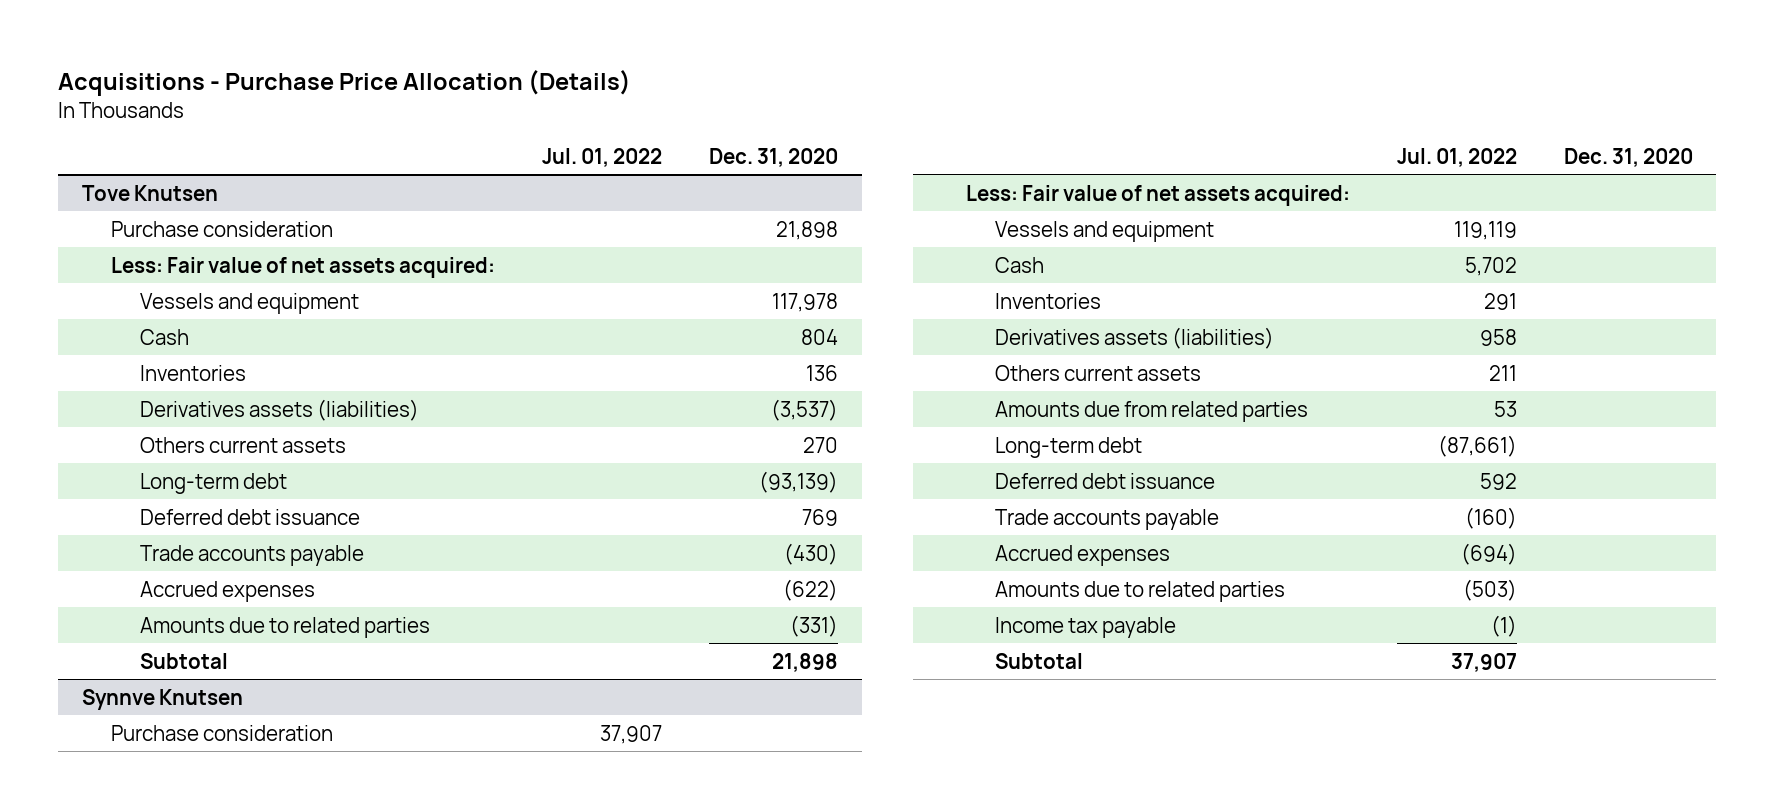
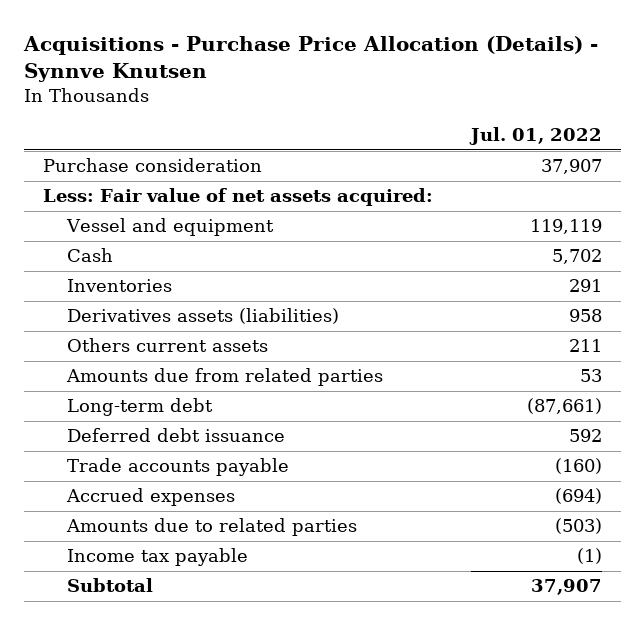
[57,69,631,96] Acquisitions - Purchase Price Allocation (Details) -> [22,35,598,83] Acquisitions - Purchase Price Allocation (Details) - Synnve Knutsen
[709,147,839,167] Dec. 31, 2020 -> none
[81,184,218,201] Tove Knutsen -> none
[110,220,333,237] Purchase consideration -> none
[110,256,495,278] Less: Fair value of net assets acquired: -> none
[140,292,360,314] Vessels and equipment -> none
[140,328,190,345] Cash -> none
[140,364,247,381] Inventories -> none
[140,398,420,421] Derivatives assets (liabilities) -> none
[140,436,347,453] Others current assets -> none
[140,472,288,494] Long-term debt -> none
[140,508,361,525] Deferred debt issuance -> none
[140,544,365,566] Trade accounts payable -> none
[140,580,316,602] Accrued expenses -> none
[140,616,431,638] Amounts due to related parties -> none
[140,652,229,669] Subtotal -> none
[81,688,243,710] Synnve Knutsen -> none
[995,220,1215,242] Vessels and equipment -> [66,218,275,237] Vessel and equipment

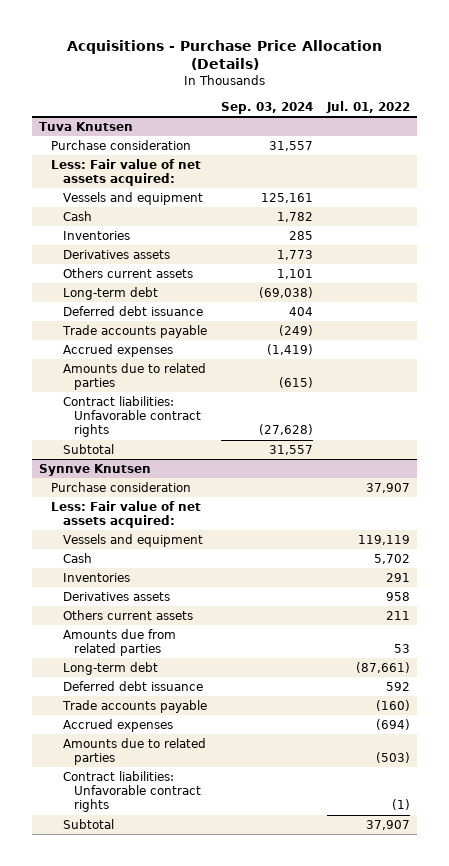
[22,35,598,83] Acquisitions - Purchase Price Allocation (Details) - Synnve Knutsen -> [66,39,382,71] Acquisitions - Purchase Price Allocation (Details)
none -> [220,101,313,114] Sep. 03, 2024
none -> [39,121,134,131] Tuva Knutsen
none -> [51,139,192,150] Purchase consideration
none -> [51,158,202,187] Less: Fair value of net assets acquired:
none -> [62,191,203,205] Vessels and equipment
none -> [62,210,92,221] Cash
none -> [62,230,130,240] Inventories
none -> [62,249,170,259] Derivatives assets
none -> [62,267,193,278] Others current assets
none -> [62,286,158,300] Long-term debt
none -> [62,305,203,316] Deferred debt issuance
none -> [61,324,207,338] Trade accounts payable
none -> [62,343,173,357] Accrued expenses
none -> [62,362,206,391] Amounts due to related parties
none -> [62,395,202,438] Contract liabilities: Unfavorable contract rights
none -> [62,443,114,454] Subtotal
none -> [39,463,152,476] Synnve Knutsen
[66,218,275,237] Vessel and equipment -> [62,533,203,547] Vessels and equipment
[67,308,340,325] Derivatives assets (liabilities) -> [62,591,170,601] Derivatives assets
[67,548,249,567] Income tax payable -> none
none -> [62,770,202,813] Contract liabilities: Unfavorable contract rights

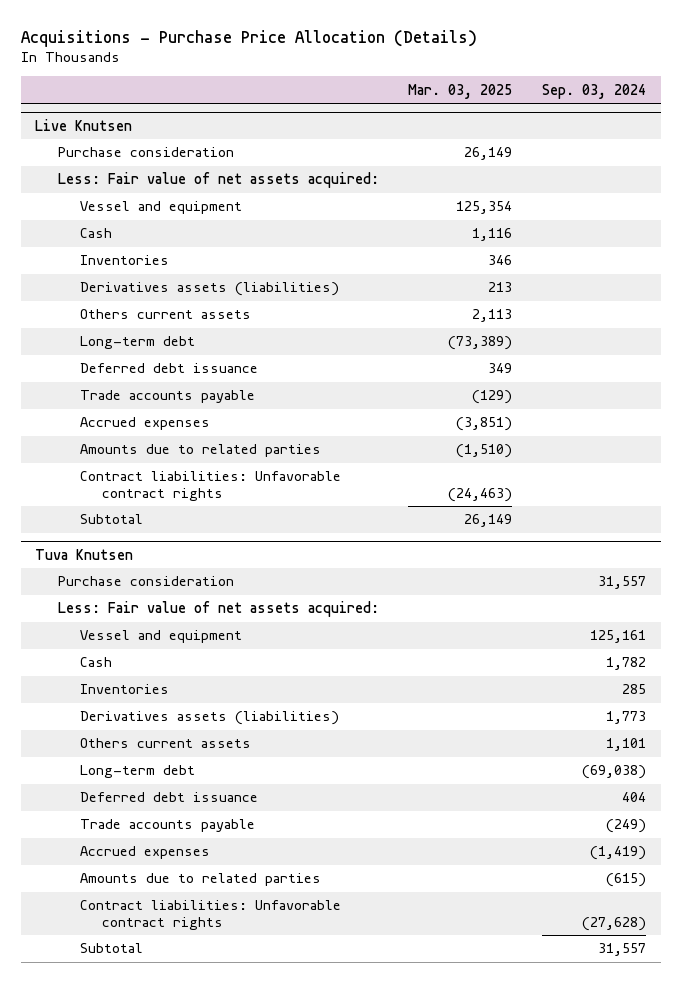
[325,100,410,113] Jul. 01, 2022 -> none
none -> [408,83,513,99] Mar. 03, 2025
none -> [35,118,133,131] Live Knutsen
none -> [57,147,234,158] Purchase consideration
none -> [57,172,379,189] Less: Fair value of net assets acquired:
none -> [79,201,242,215] Vessel and equipment
none -> [79,228,112,239] Cash
none -> [79,255,169,266] Inventories
none -> [79,282,339,297] Derivatives assets (liabilities)
none -> [79,309,251,320] Others current assets
none -> [79,336,195,350] Long-term debt
none -> [79,363,258,374] Deferred debt issuance
none -> [79,390,255,404] Trade accounts payable
none -> [79,417,210,431] Accrued expenses
none -> [79,444,321,458] Amounts due to related parties
none -> [79,471,341,501] Contract liabilities: Unfavorable contract rights
none -> [79,514,143,525] Subtotal
[62,191,203,205] Vessels and equipment -> [79,630,242,644] Vessel and equipment
[62,249,170,259] Derivatives assets -> [79,711,339,726] Derivatives assets (liabilities)
[39,463,152,476] Synnve Knutsen -> none
[51,481,192,492] Purchase consideration -> none
[51,500,202,529] Less: Fair value of net assets acquired: -> none
[62,533,203,547] Vessels and equipment -> none
[62,552,92,563] Cash -> none
[62,572,130,582] Inventories -> none
[62,591,170,601] Derivatives assets -> none
[62,609,193,620] Others current assets -> none
[62,628,176,657] Amounts due from related parties -> none
[62,661,158,675] Long-term debt -> none
[62,680,203,691] Deferred debt issuance -> none
[61,699,207,713] Trade accounts payable -> none
[62,718,173,732] Accrued expenses -> none
[62,737,206,766] Amounts due to related parties -> none
[62,770,202,813] Contract liabilities: Unfavorable contract rights -> none
[62,818,114,829] Subtotal -> none

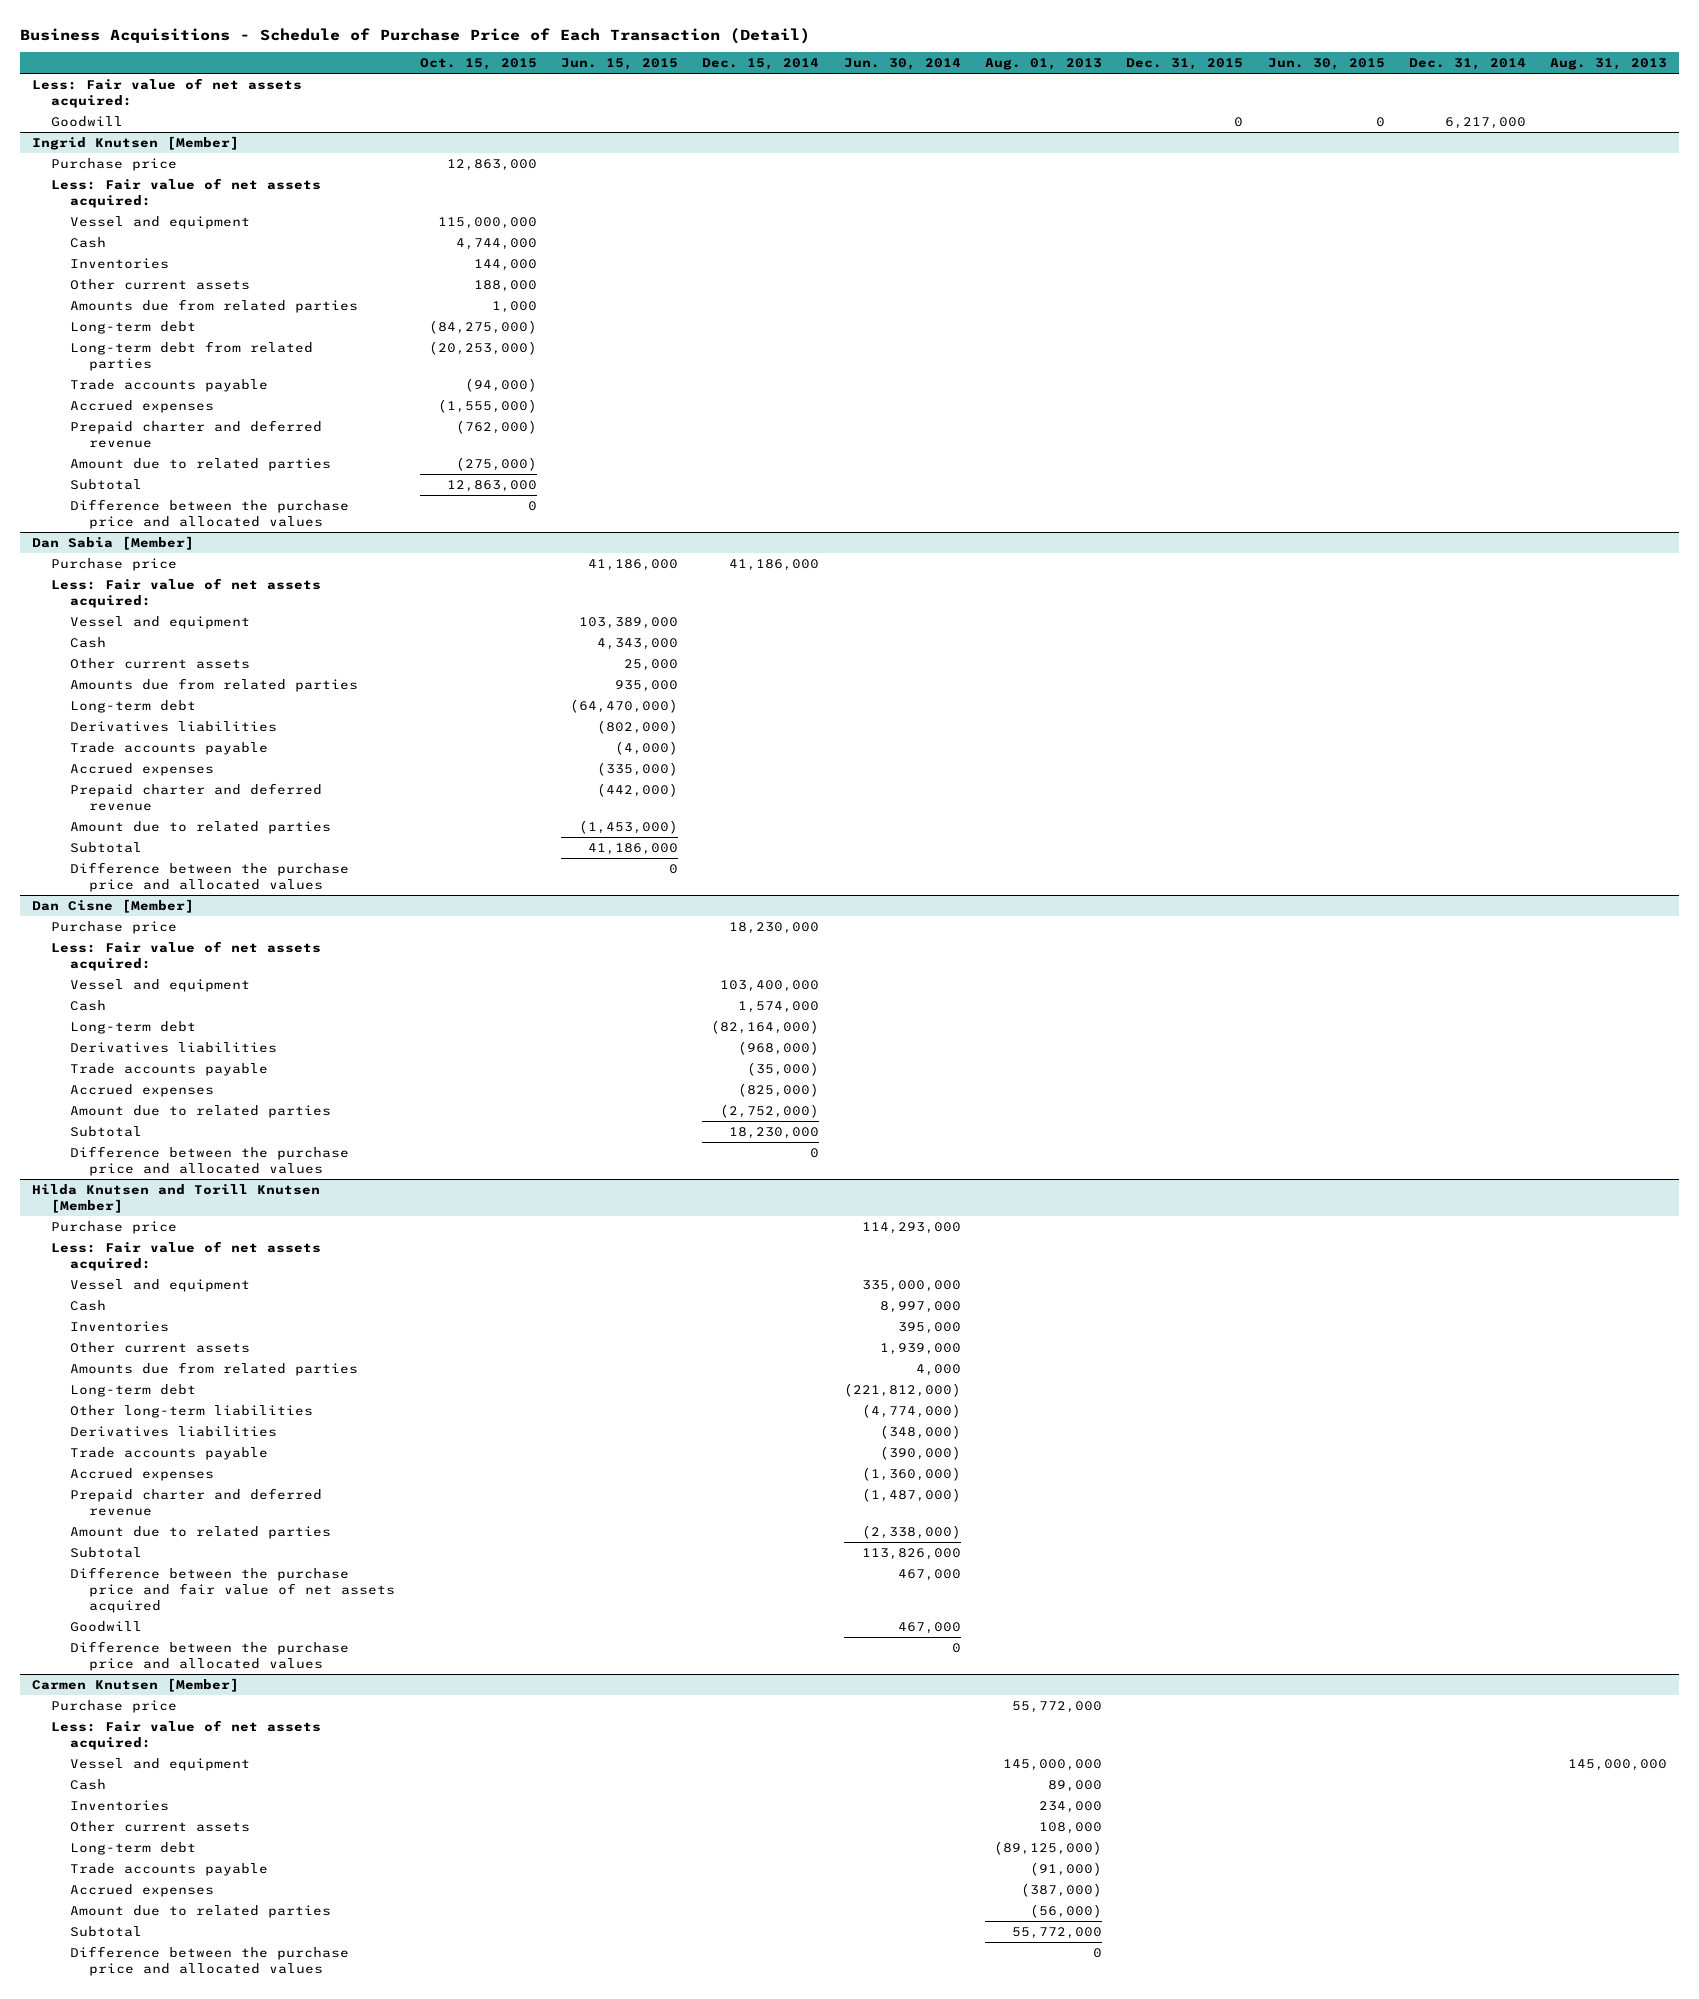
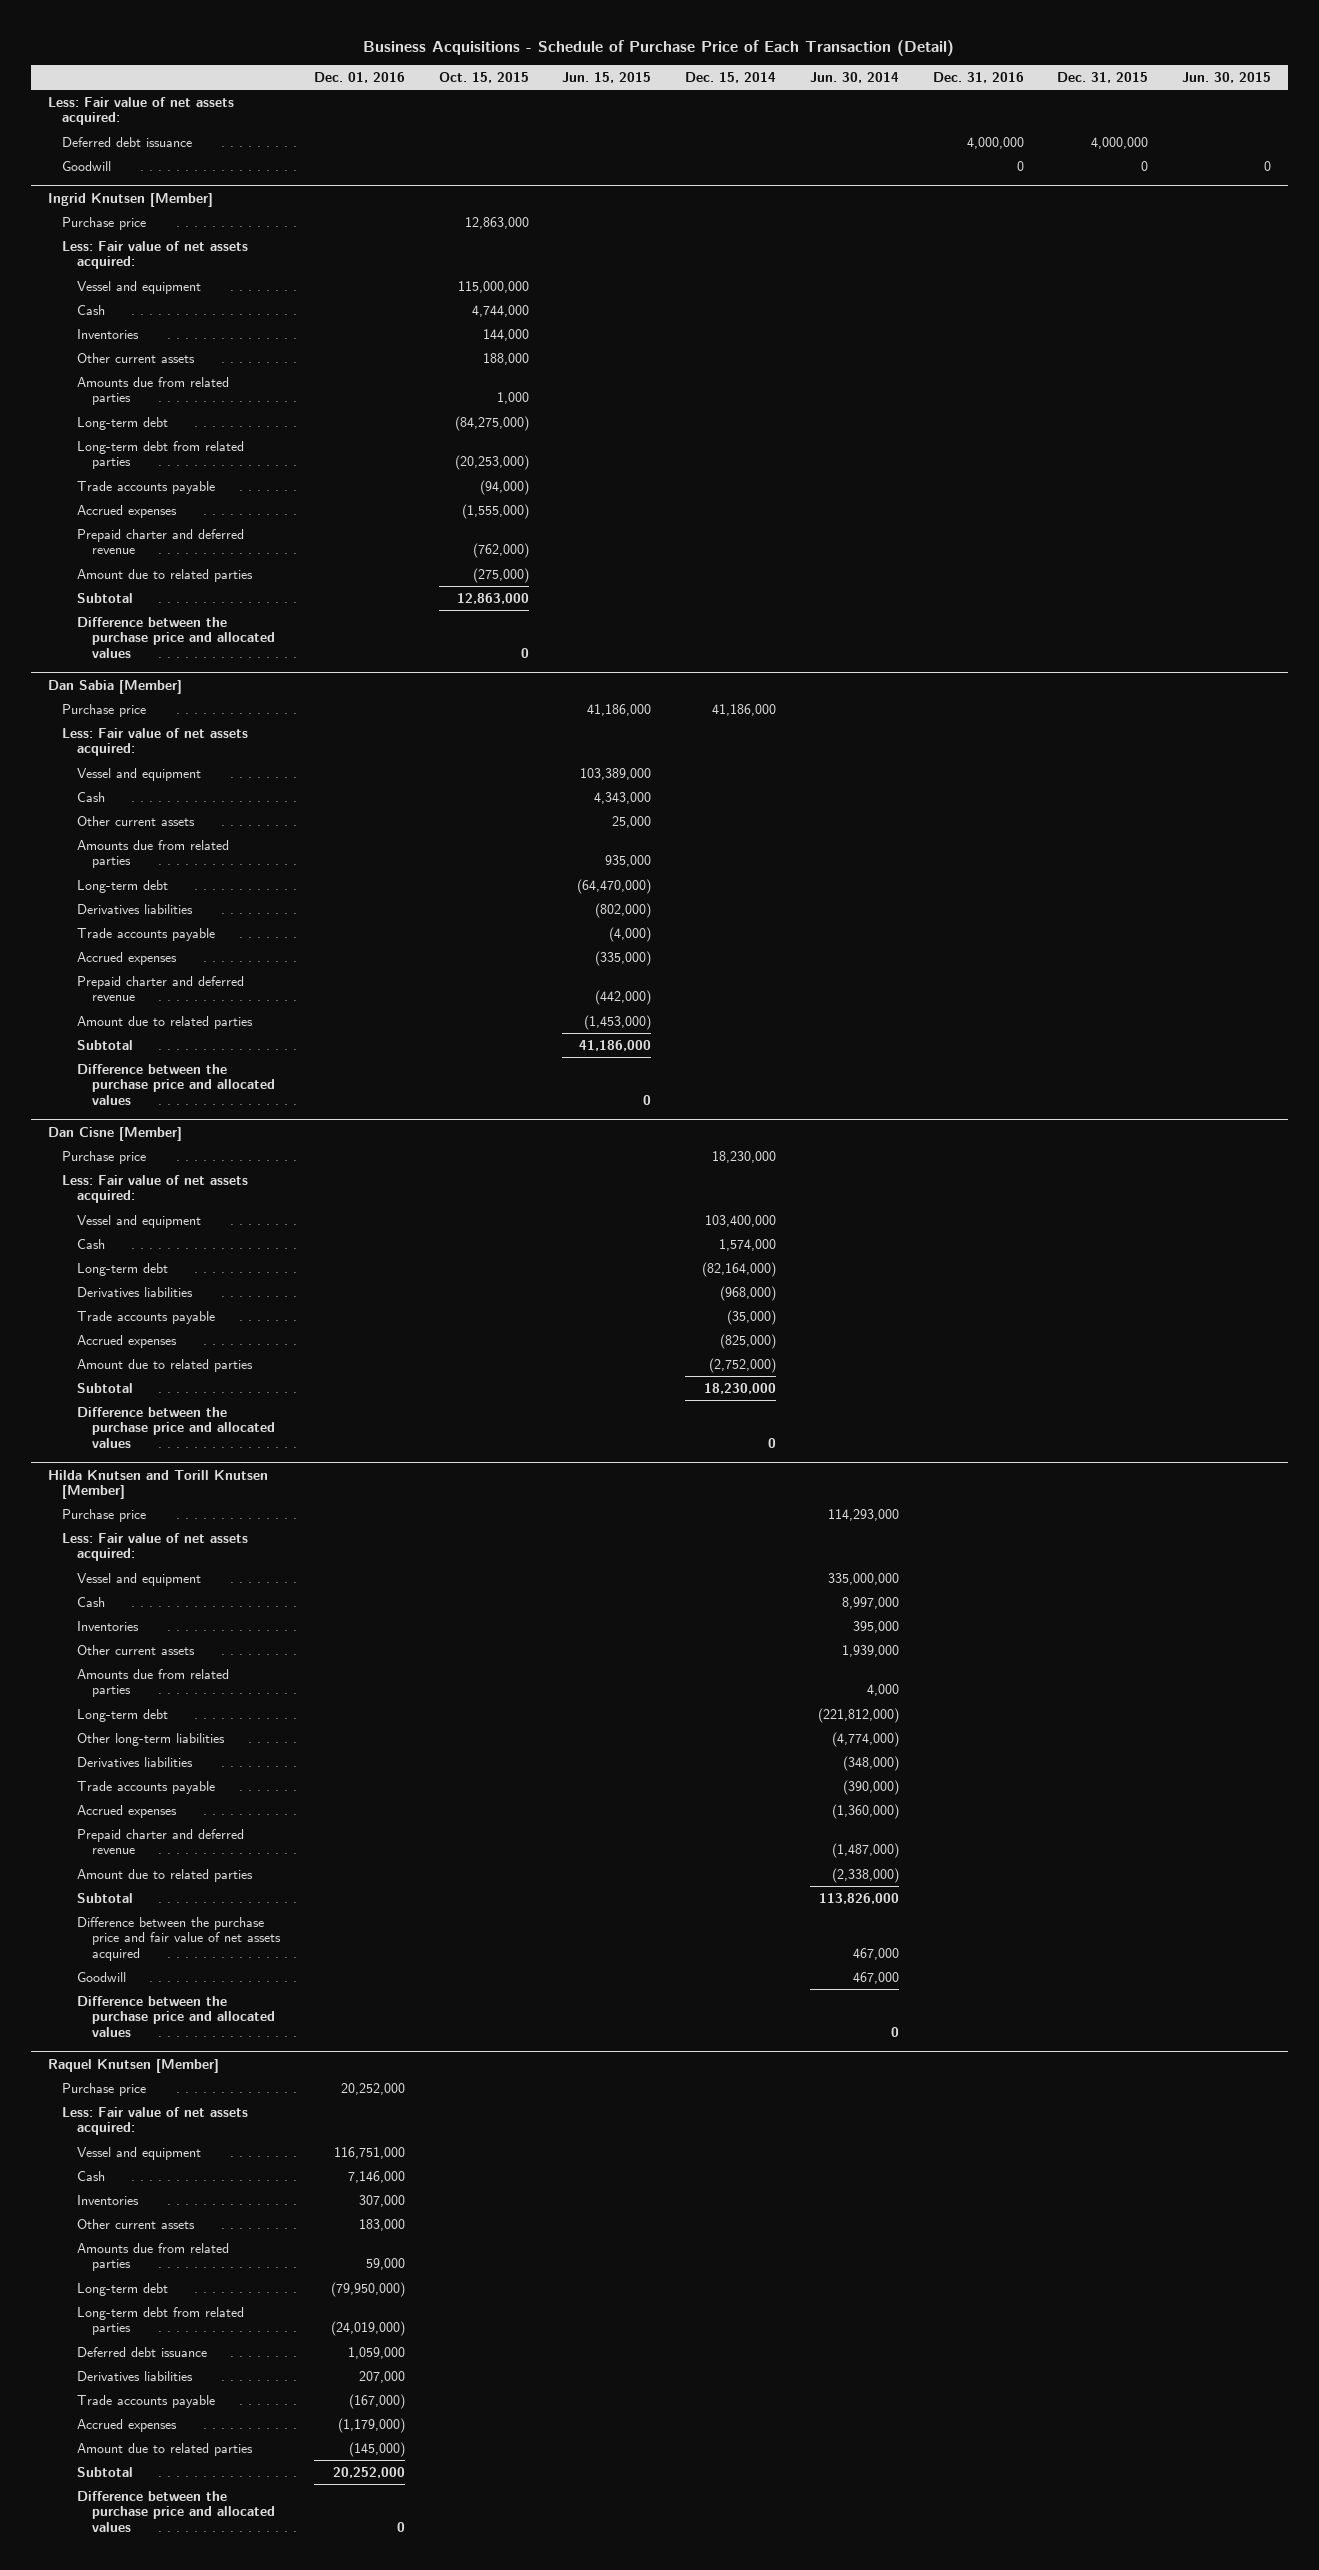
[984,58,1102,71] Aug. 01, 2013 -> none
[1408,58,1526,71] Dec. 31, 2014 -> none
[1550,58,1668,71] Aug. 31, 2013 -> none
none -> [313,71,405,83] Dec. 01, 2016
none -> [932,71,1024,83] Dec. 31, 2016
none -> [62,136,193,147] Deferred debt issuance
[32,1677,240,1692] Carmen Knutsen [Member] -> none
[51,1699,178,1713] Purchase price -> none
[51,1719,322,1750] Less: Fair value of net assets acquired: -> none
[70,1757,251,1771] Vessel and equipment -> none
[70,1778,107,1790] Cash -> none
[70,1799,170,1811] Inventories -> none
[70,1820,251,1832] Other current assets -> none
[70,1841,197,1855] Long-term debt -> none
[70,1862,269,1876] Trade accounts payable -> none
[70,1883,215,1897] Accrued expenses -> none
[70,1904,332,1918] Amount due to related parties -> none
[70,1925,143,1937] Subtotal -> none
[70,1945,350,1976] Difference between the purchase price and allocated values -> none
none -> [47,2058,219,2073] Raquel Knutsen [Member]
none -> [62,2082,147,2096] Purchase price
none -> [62,2106,249,2136] Less: Fair value of net assets acquired:
none -> [77,2146,202,2160] Vessel and equipment
none -> [77,2170,106,2181] Cash
none -> [77,2194,140,2205] Inventories
none -> [77,2218,196,2229] Other current assets
none -> [77,2242,230,2272] Amounts due from related parties
none -> [77,2282,169,2296] Long-term debt
none -> [77,2306,245,2336] Long-term debt from related parties
none -> [77,2346,208,2357] Deferred debt issuance
none -> [77,2370,194,2381] Derivatives liabilities
none -> [77,2394,216,2408] Trade accounts payable
none -> [77,2418,178,2432] Accrued expenses
none -> [77,2442,254,2456] Amount due to related parties
none -> [77,2466,134,2477] Subtotal
none -> [77,2490,276,2533] Difference between the purchase price and allocated values

